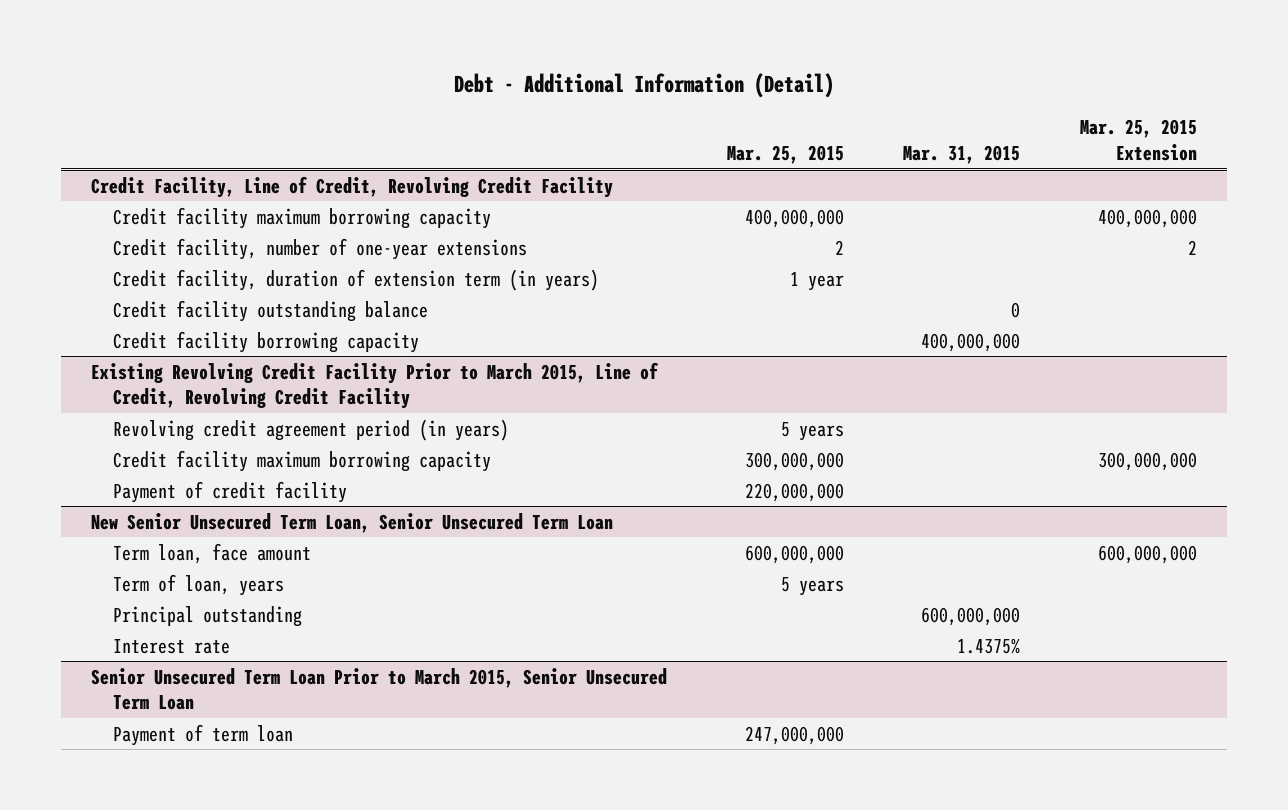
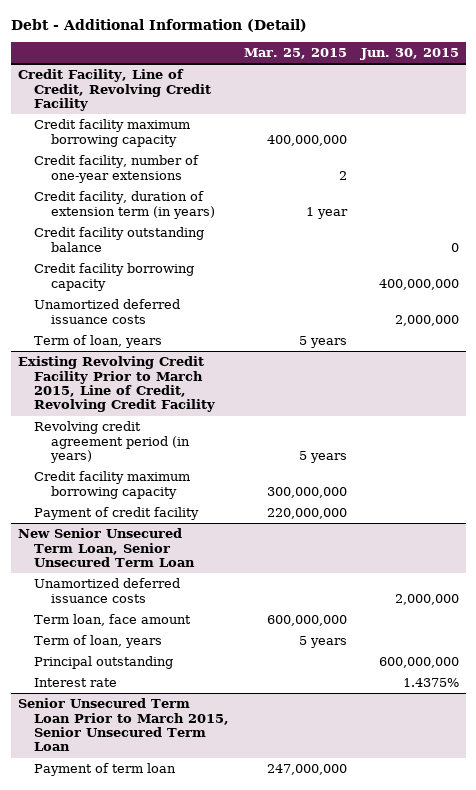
[903,145,1021,165] Mar. 31, 2015 -> none
[1080,119,1198,162] Mar. 25, 2015 Extension -> none
none -> [359,48,459,61] Jun. 30, 2015
none -> [34,299,181,324] Unamortized deferred issuance costs
none -> [34,335,163,349] Term of loan, years
none -> [34,578,181,603] Unamortized deferred issuance costs

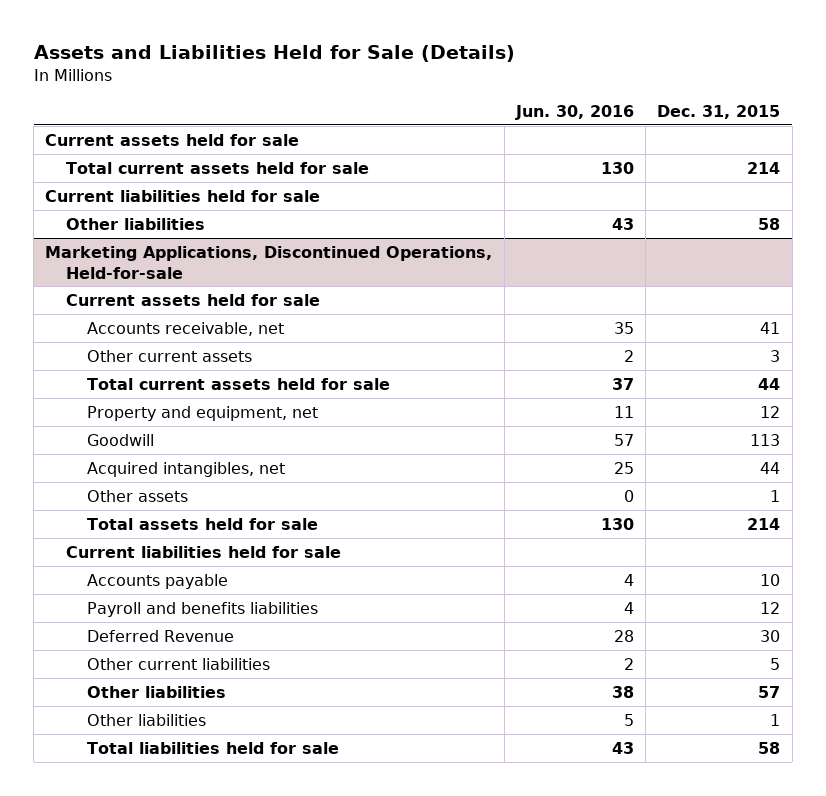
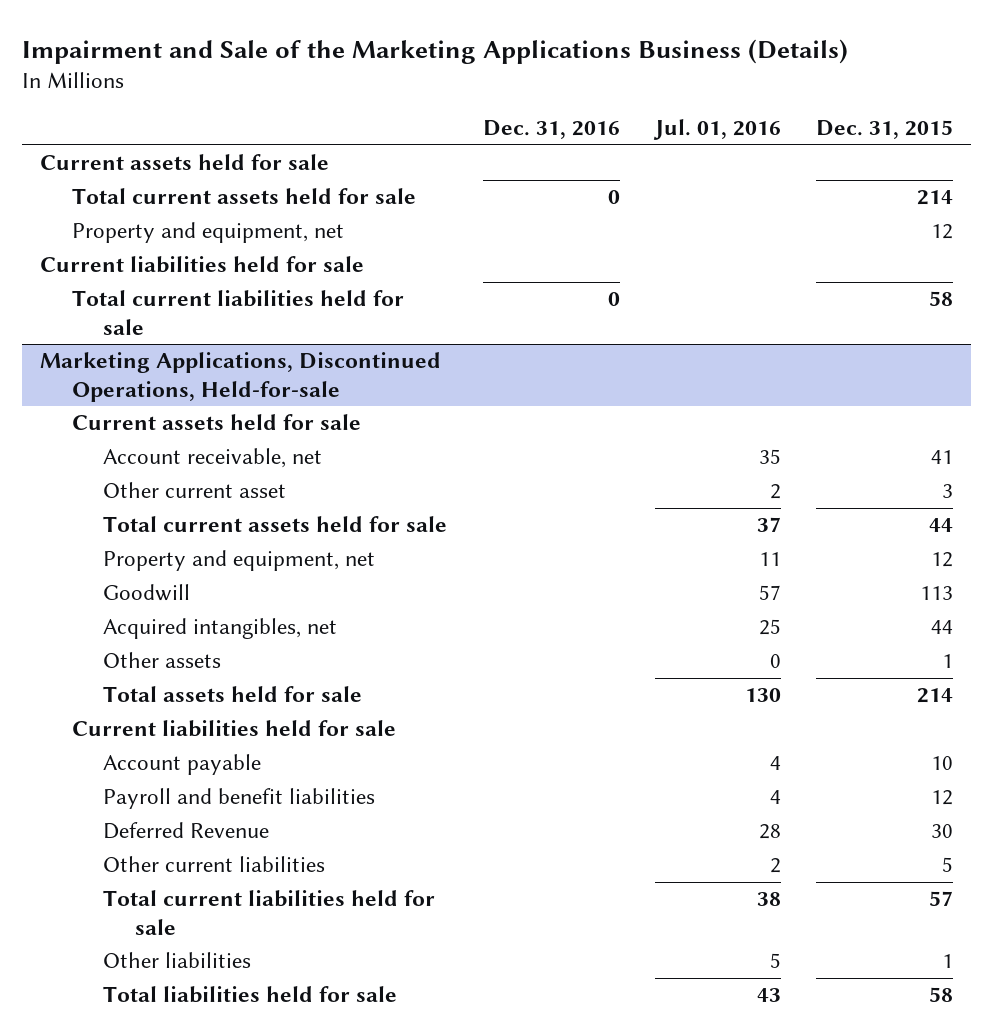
[33,44,515,62] Assets and Liabilities Held for Sale (Details) -> [22,38,849,64] Impairment and Sale of the Marketing Applications Business (Details)
[514,104,634,120] Jun. 30, 2016 -> none
none -> [482,120,620,140] Dec. 31, 2016
none -> [653,119,782,141] Jul. 01, 2016
none -> [71,222,344,244] Property and equipment, net
[66,217,206,230] Other liabilities -> [71,290,404,335] Total current liabilities held for sale
[87,321,285,336] Accounts receivable, net -> [103,448,323,469] Account receivable, net
[87,349,253,362] Other current assets -> [103,482,287,499] Other current asset
[87,573,229,589] Accounts payable -> [103,754,262,776] Account payable
[87,601,319,617] Payroll and benefits liabilities -> [103,788,376,810] Payroll and benefit liabilities
[87,685,227,698] Other liabilities -> [103,890,436,935] Total current liabilities held for sale

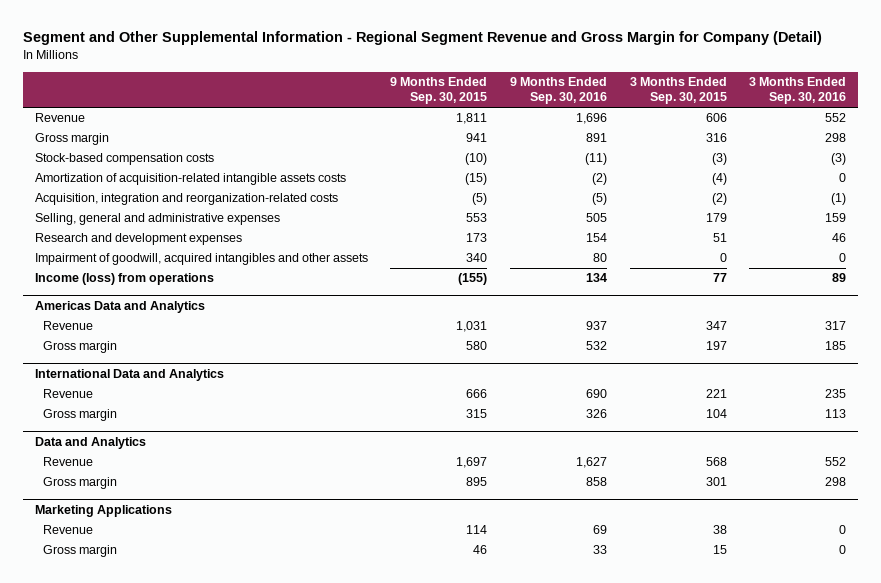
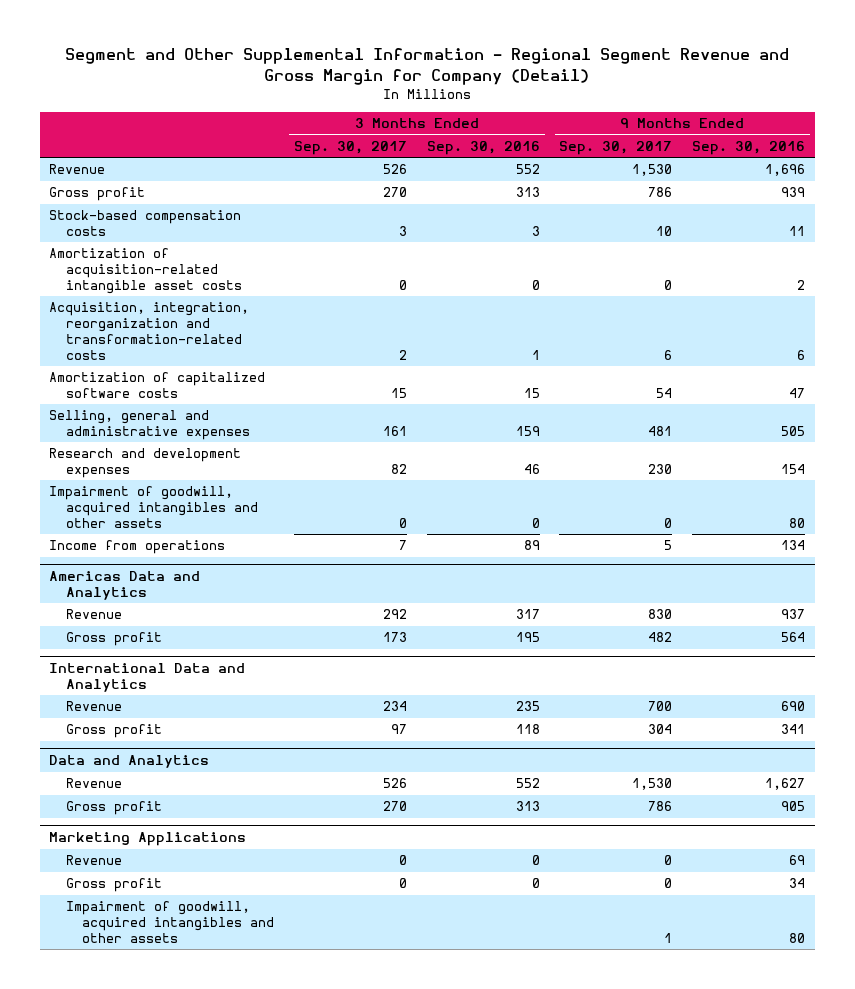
[390,76,488,105] 9 Months Ended Sep. 30, 2015 -> none
[629,76,727,105] 3 Months Ended Sep. 30, 2015 -> none
none -> [294,140,408,155] Sep. 30, 2017
none -> [559,140,673,155] Sep. 30, 2017
[34,133,109,146] Gross margin -> [49,187,146,202] Gross profit
[585,133,607,143] 891 -> [781,187,806,198] 939
[825,133,847,143] 298 -> [515,187,540,198] 313
[584,153,607,166] (11) -> [789,226,806,237] 11
[831,153,847,166] (3) -> [531,226,540,237] 3
[34,173,346,186] Amortization of acquisition-related intangible assets costs -> [49,248,242,294] Amortization of acquisition-related intangible asset costs
[591,173,607,186] (2) -> [797,279,806,290] 2
[34,193,338,206] Acquisition, integration and reorganization-related costs -> [49,302,250,360] Acquisition, integration, reorganization and transformation-related costs
[591,193,607,206] (5) -> [797,349,806,360] 6
[831,193,847,206] (1) -> [531,349,540,360] 1
none -> [49,372,266,399] Amortization of capitalized software costs
[34,273,214,286] Income (loss) from operations -> [49,540,226,555] Income from operations
[43,341,118,354] Gross margin -> [65,632,162,647] Gross profit
[585,341,607,351] 532 -> [781,632,806,643] 564
[825,341,847,351] 185 -> [515,632,540,643] 195
[43,409,118,422] Gross margin -> [65,724,162,739] Gross profit
[585,409,607,419] 326 -> [781,724,806,735] 341
[825,409,847,419] 113 -> [515,724,540,735] 118
[43,477,118,490] Gross margin -> [65,801,162,816] Gross profit
[585,477,607,487] 858 -> [781,801,806,812] 905
[825,477,847,487] 298 -> [515,801,540,812] 313
[43,545,118,558] Gross margin -> [65,878,162,893] Gross profit
[592,545,607,555] 33 -> [789,878,806,889] 34
none -> [65,901,275,943] Impairment of goodwill, acquired intangibles and other assets

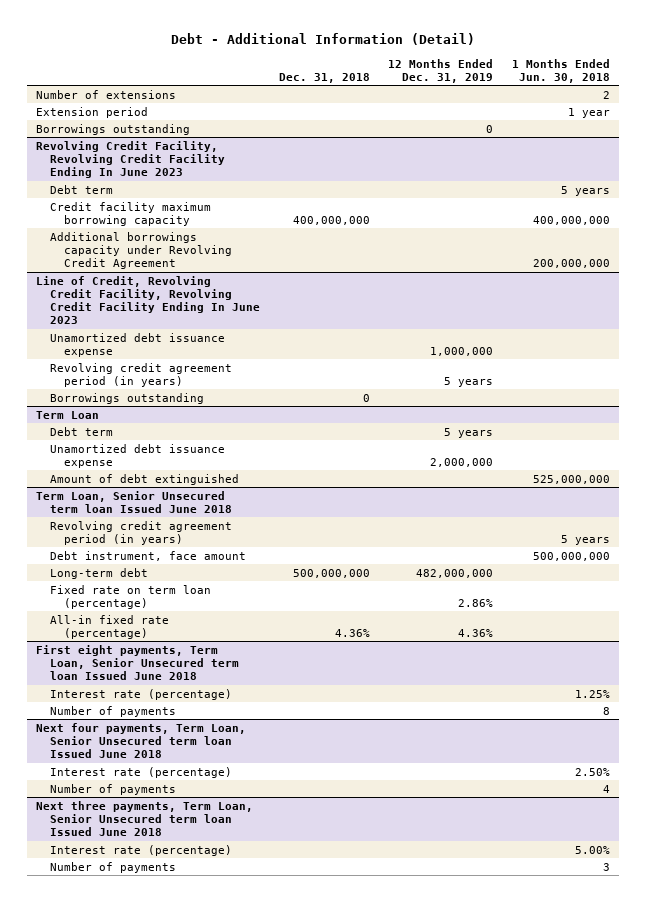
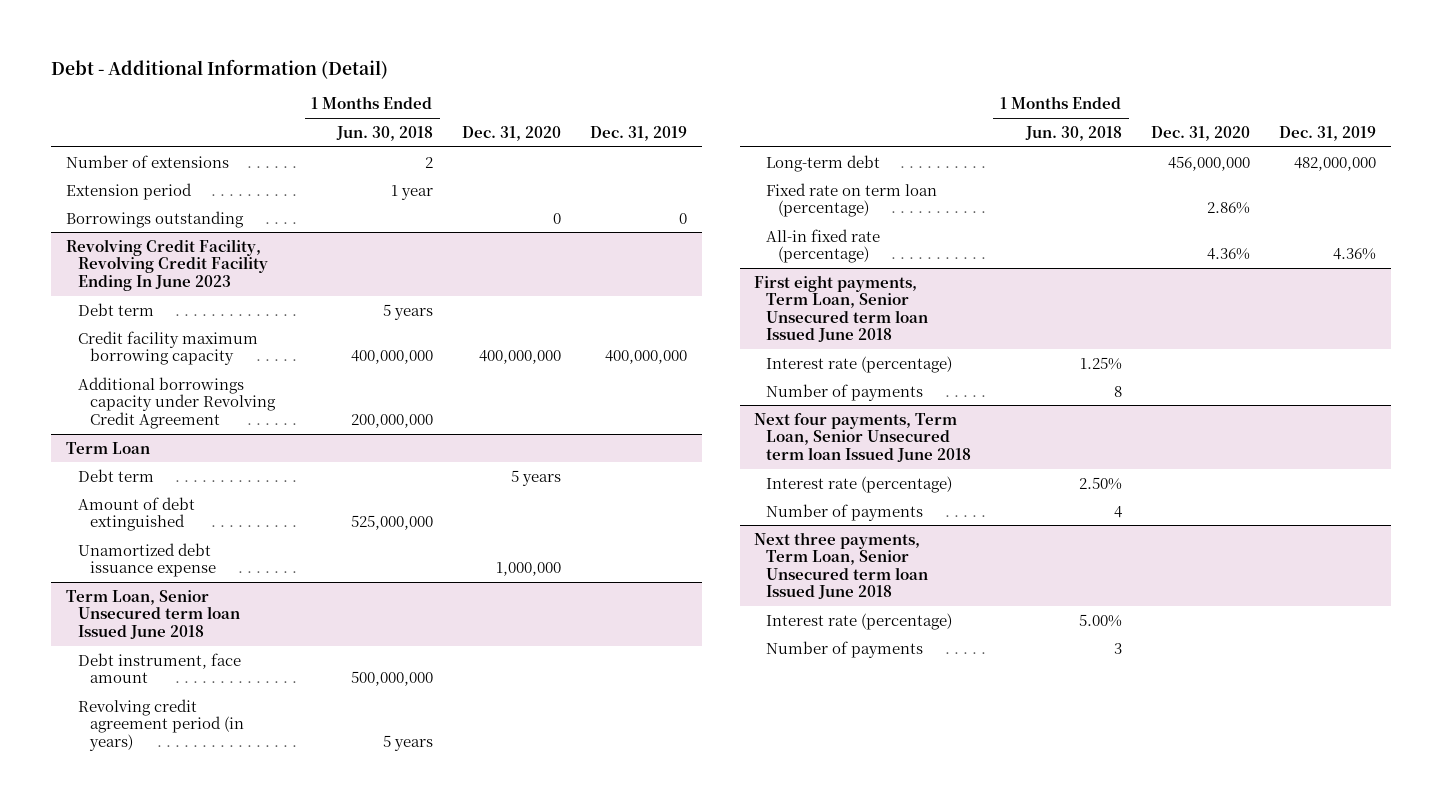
[278,72,370,83] Dec. 31, 2018 -> none
[388,58,494,83] 12 Months Ended Dec. 31, 2019 -> none
none -> [462,125,562,141] Dec. 31, 2020
none -> [590,125,688,141] Dec. 31, 2019
[36,275,260,325] Line of Credit, Revolving Credit Facility, Revolving Credit Facility Ending In June 2023 -> none
[49,332,225,357] Unamortized debt issuance expense -> none
[49,362,232,387] Revolving credit agreement period (in years) -> none
[49,392,204,404] Borrowings outstanding -> none
[49,443,225,468] Unamortized debt issuance expense -> [77,542,216,578] Unamortized debt issuance expense
[49,520,232,545] Revolving credit agreement period (in years) -> [77,698,244,751] Revolving credit agreement period (in years)

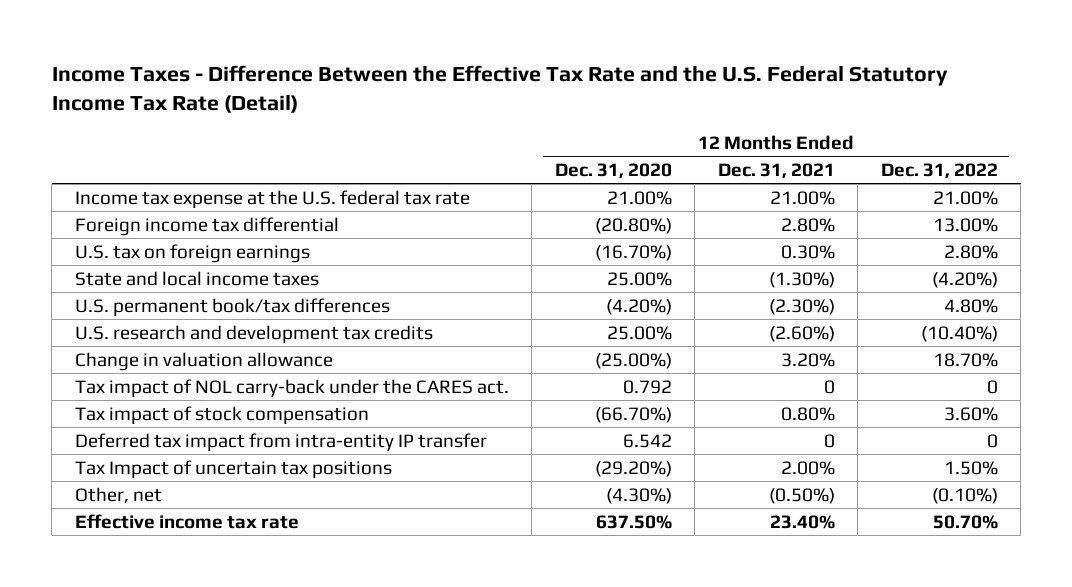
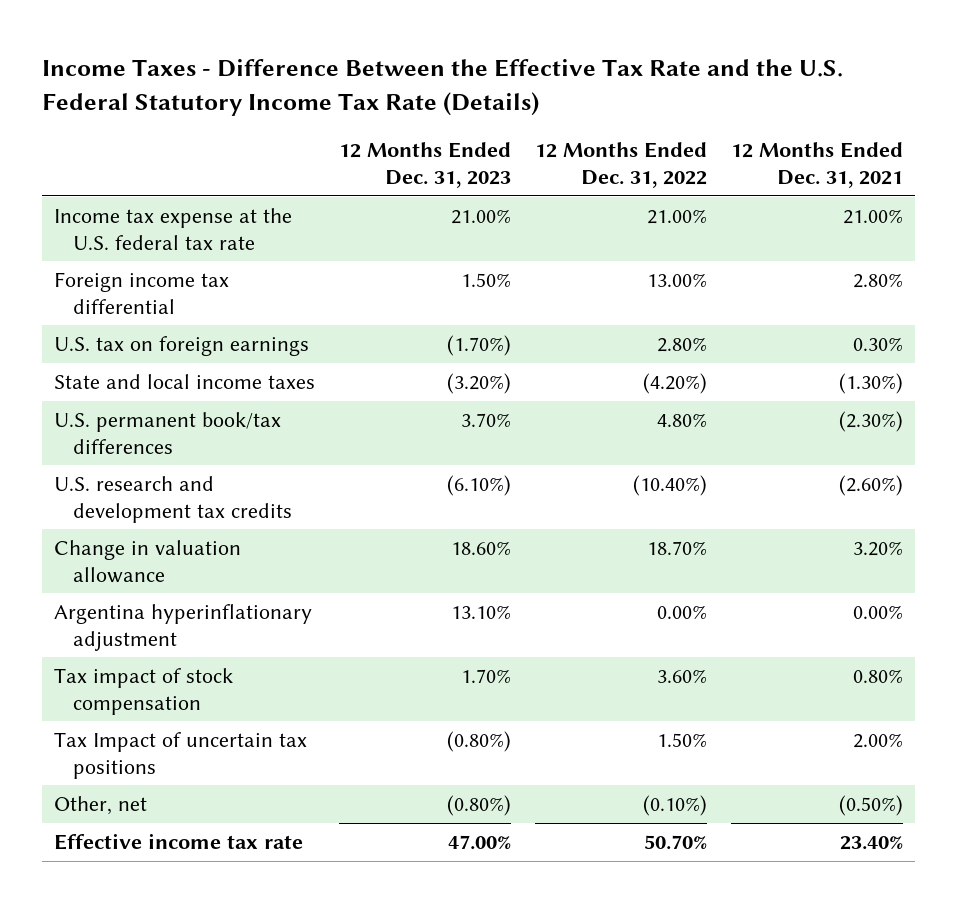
[51,64,948,114] Income Taxes - Difference Between the Effective Tax Rate and the U.S. Federal Statutory Income Tax Rate (Detail) -> [42,58,844,116] Income Taxes - Difference Between the Effective Tax Rate and the U.S. Federal Statutory Income Tax Rate (Details)
[554,162,672,179] Dec. 31, 2020 -> none
none -> [339,142,512,189] 12 Months Ended Dec. 31, 2023
[74,378,509,397] Tax impact of NOL carry-back under the CARES act. -> none
none -> [54,603,313,651] Argentina hyperinflationary adjustment
[74,432,487,451] Deferred tax impact from intra-entity IP transfer -> none

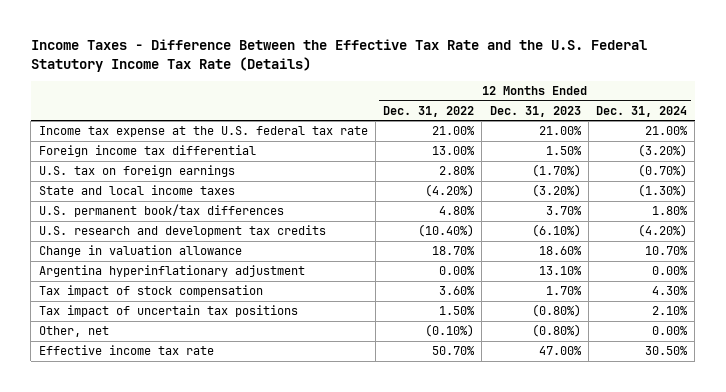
[731,142,904,189] 12 Months Ended Dec. 31, 2021 -> none
none -> [596,105,688,117] Dec. 31, 2024
[54,731,308,779] Tax Impact of uncertain tax positions -> [38,305,298,318] Tax impact of uncertain tax positions

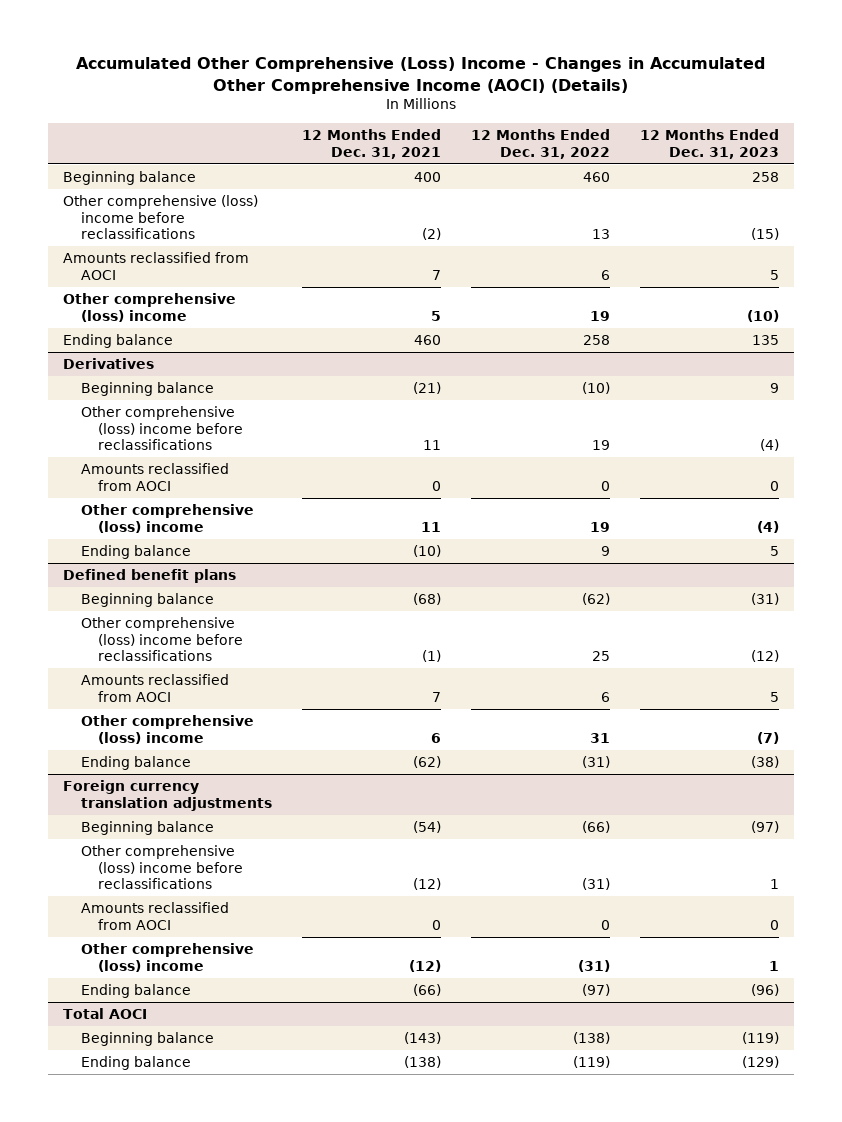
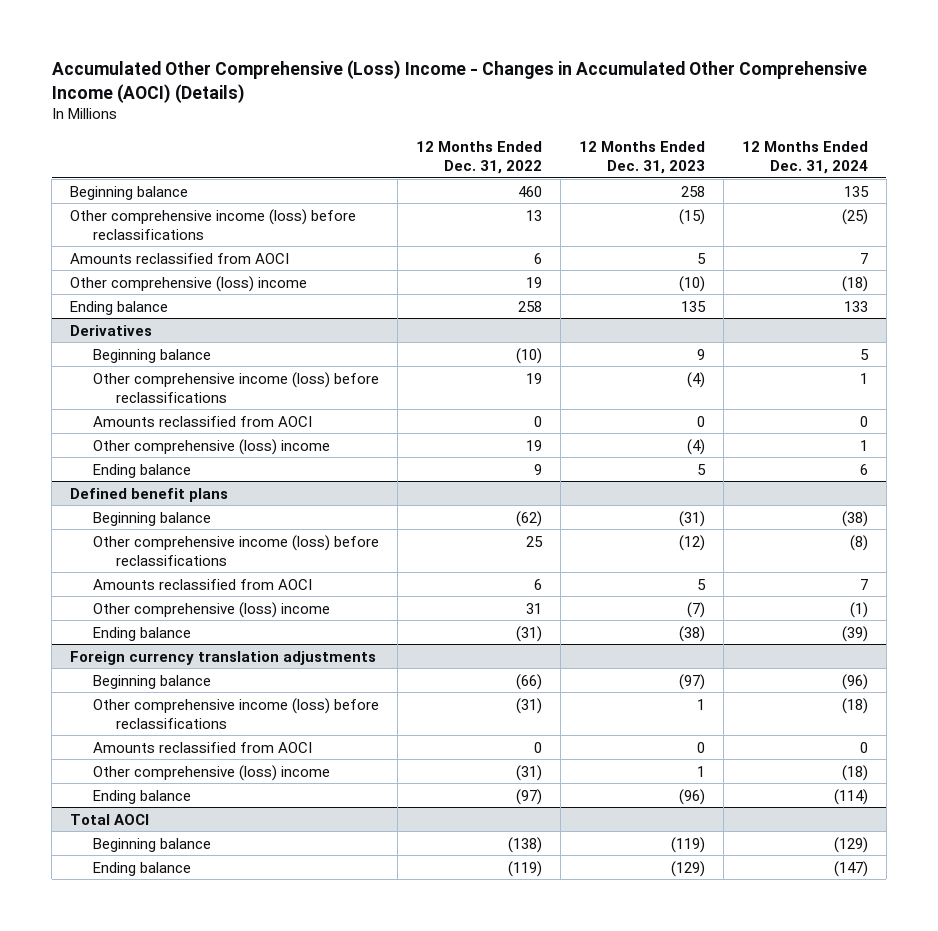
[301,129,441,159] 12 Months Ended Dec. 31, 2021 -> none
none -> [741,141,868,175] 12 Months Ended Dec. 31, 2024
[63,195,259,240] Other comprehensive (loss) income before reclassifications -> [70,208,357,240] Other comprehensive income (loss) before reclassifications
[80,406,244,451] Other comprehensive (loss) income before reclassifications -> [92,371,379,403] Other comprehensive income (loss) before reclassifications
[80,617,244,662] Other comprehensive (loss) income before reclassifications -> [92,534,379,566] Other comprehensive income (loss) before reclassifications
[80,845,244,890] Other comprehensive (loss) income before reclassifications -> [92,697,379,729] Other comprehensive income (loss) before reclassifications

